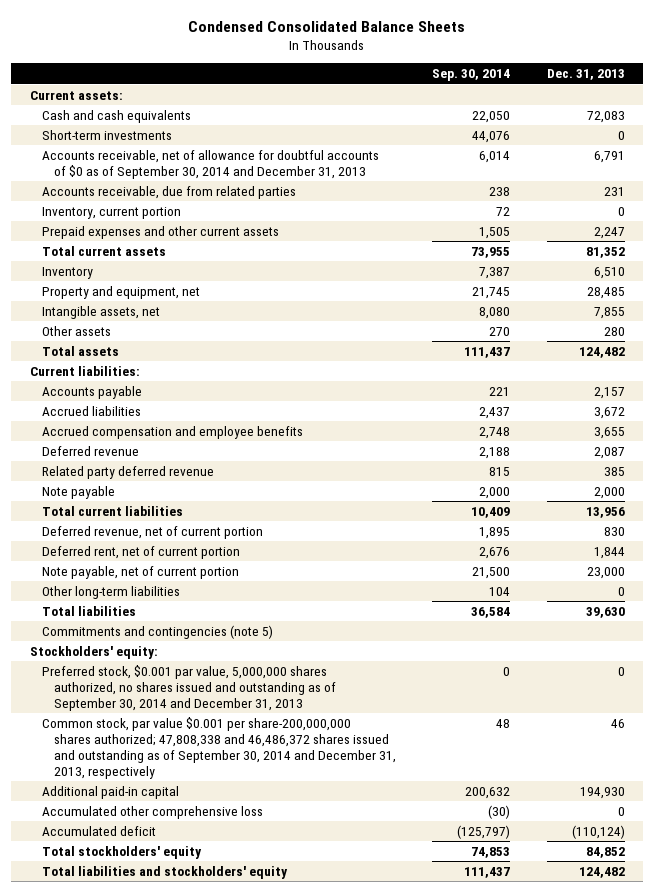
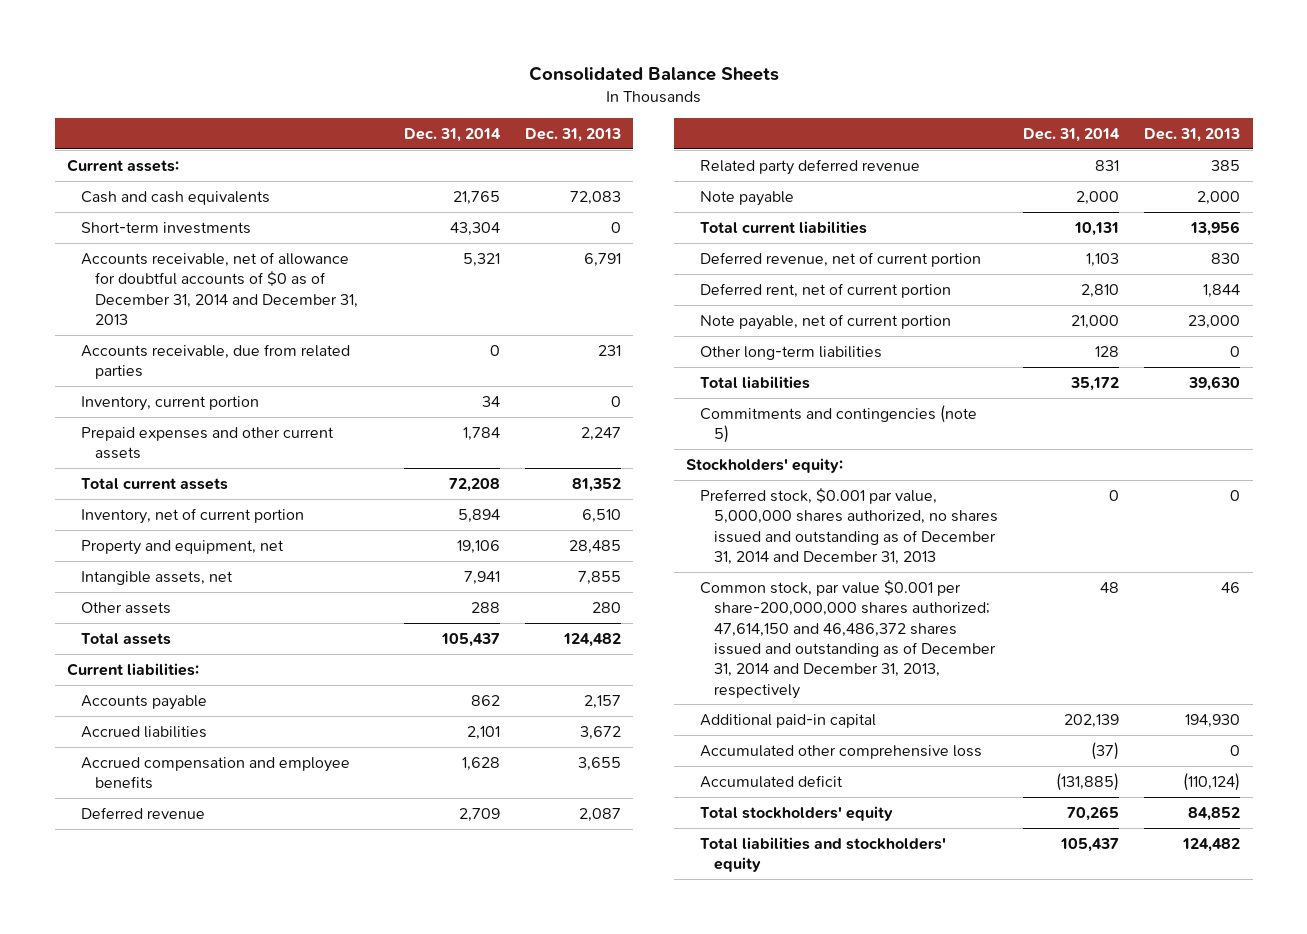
[188,20,466,32] Condensed Consolidated Balance Sheets -> [528,65,779,81] Consolidated Balance Sheets
[432,69,511,82] Sep. 30, 2014 -> none
none -> [403,127,501,142] Dec. 31, 2014
[41,149,379,179] Accounts receivable, net of allowance for doubtful accounts of $0 as of September 30, 2014 and December 31, 2013 -> [80,251,358,325] Accounts receivable, net of allowance for doubtful accounts of $0 as of December 31, 2014 and December 31, 2013
[41,266,93,279] Inventory -> [80,507,304,524] Inventory, net of current portion
[41,664,336,711] Preferred stock, $0.001 par value, 5,000,000 shares authorized, no shares issued and outstanding as of September 30, 2014 and December 31, 2013 -> [700,487,998,565] Preferred stock, $0.001 par value, 5,000,000 shares authorized, no shares issued and outstanding as of December 31, 2014 and December 31, 2013
[41,716,396,779] Common stock, par value $0.001 per share-200,000,000 shares authorized; 47,808,338 and 46,486,372 shares issued and outstanding as of September 30, 2014 and December 31, 2013, respectively -> [700,579,996,699] Common stock, par value $0.001 per share-200,000,000 shares authorized; 47,614,150 and 46,486,372 shares issued and outstanding as of December 31, 2014 and December 31, 2013, respectively

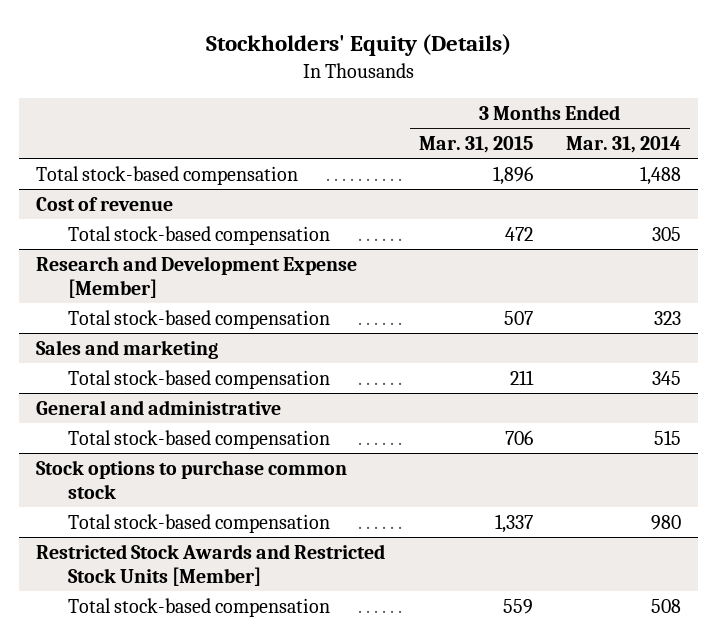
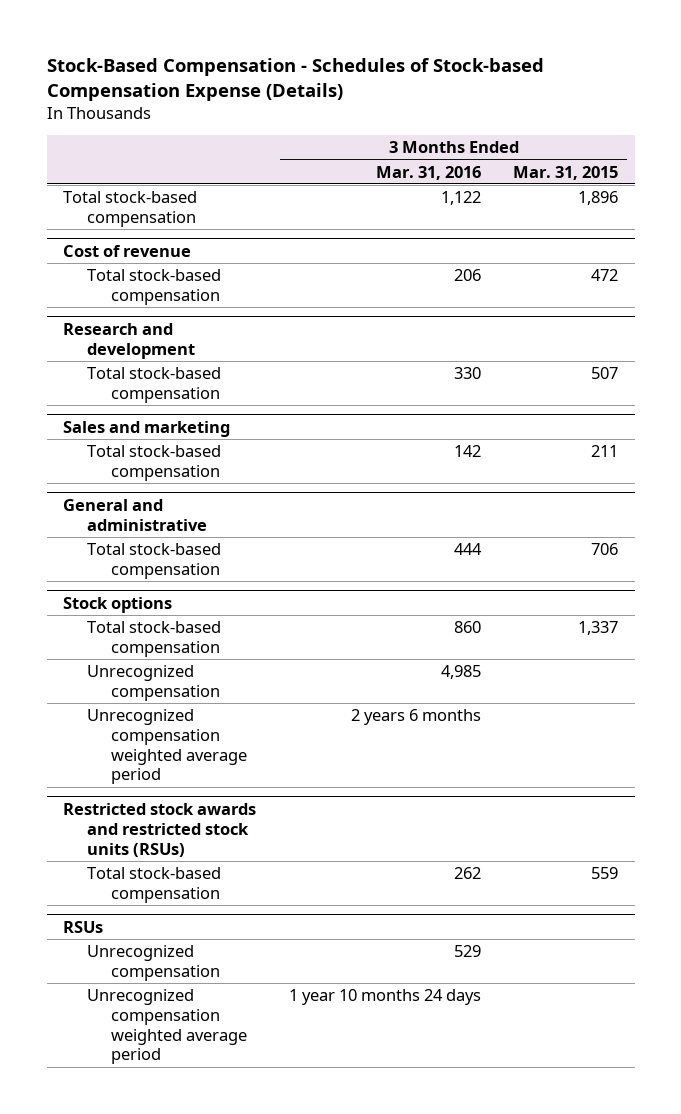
[205,33,511,56] Stockholders' Equity (Details) -> [46,57,544,102] Stock-Based Compensation - Schedules of Stock-based Compensation Expense (Details)
[566,136,682,154] Mar. 31, 2014 -> none
none -> [375,165,481,180] Mar. 31, 2016
[36,255,358,299] Research and Development Expense [Member] -> [62,322,196,359] Research and development
[36,459,348,500] Stock options to purchase common stock -> [62,596,172,613] Stock options
none -> [87,664,221,701] Unrecognized compensation
none -> [87,708,248,785] Unrecognized compensation weighted average period
[36,543,386,587] Restricted Stock Awards and Restricted Stock Units [Member] -> [62,802,256,857] Restricted stock awards and restricted stock units (RSUs)
none -> [62,920,103,933] RSUs
none -> [87,944,221,981] Unrecognized compensation
none -> [87,988,248,1065] Unrecognized compensation weighted average period

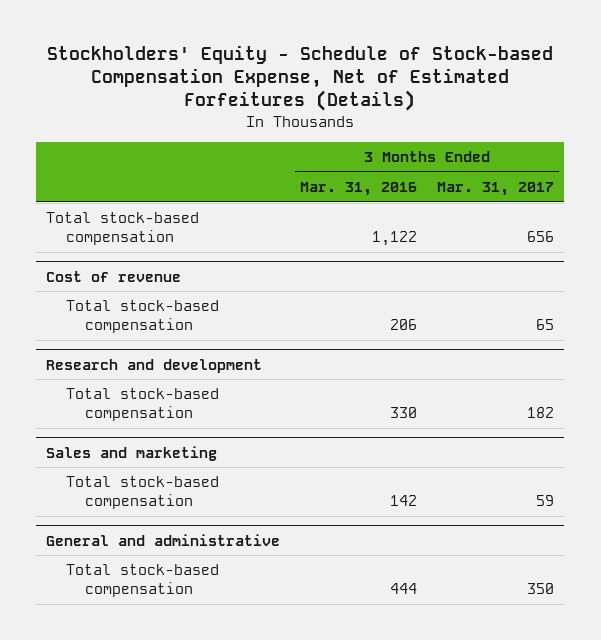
[46,57,544,102] Stock-Based Compensation - Schedules of Stock-based Compensation Expense (Details) -> [47,44,554,112] Stockholders' Equity - Schedule of Stock-based Compensation Expense, Net of Estimated Forfeitures (Details)
[513,165,619,180] Mar. 31, 2015 -> none
none -> [437,181,555,196] Mar. 31, 2017
[62,596,172,613] Stock options -> none
[87,620,222,657] Total stock-based compensation -> none
[87,664,221,701] Unrecognized compensation -> none
[87,708,248,785] Unrecognized compensation weighted average period -> none
[62,802,256,857] Restricted stock awards and restricted stock units (RSUs) -> none
[87,866,222,903] Total stock-based compensation -> none
[62,920,103,933] RSUs -> none
[87,944,221,981] Unrecognized compensation -> none
[87,988,248,1065] Unrecognized compensation weighted average period -> none

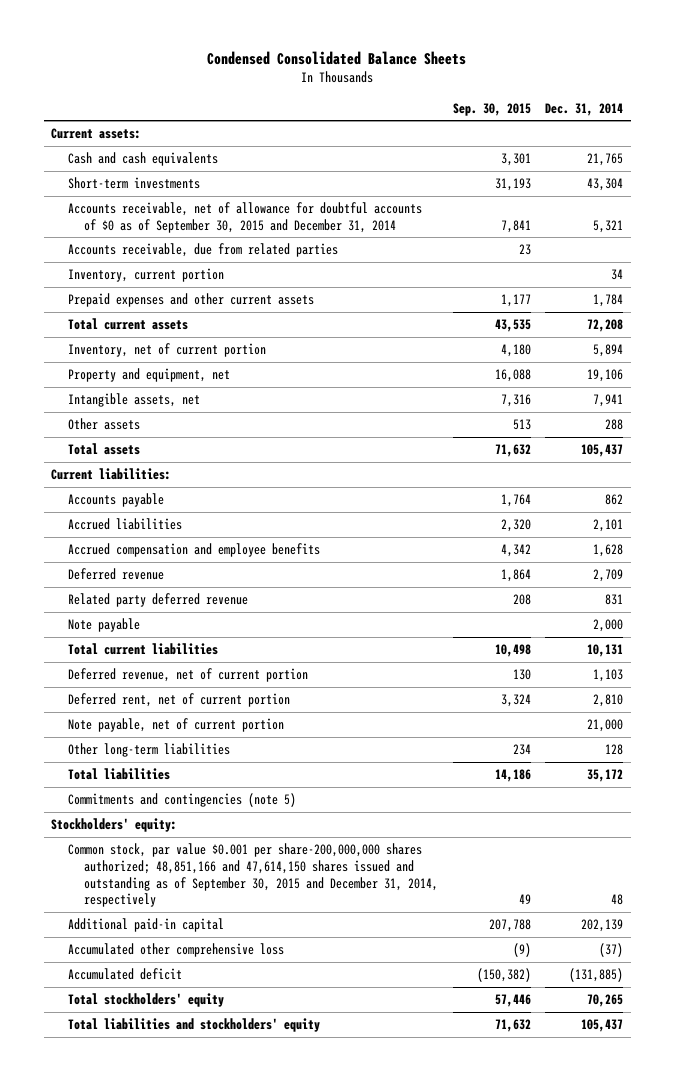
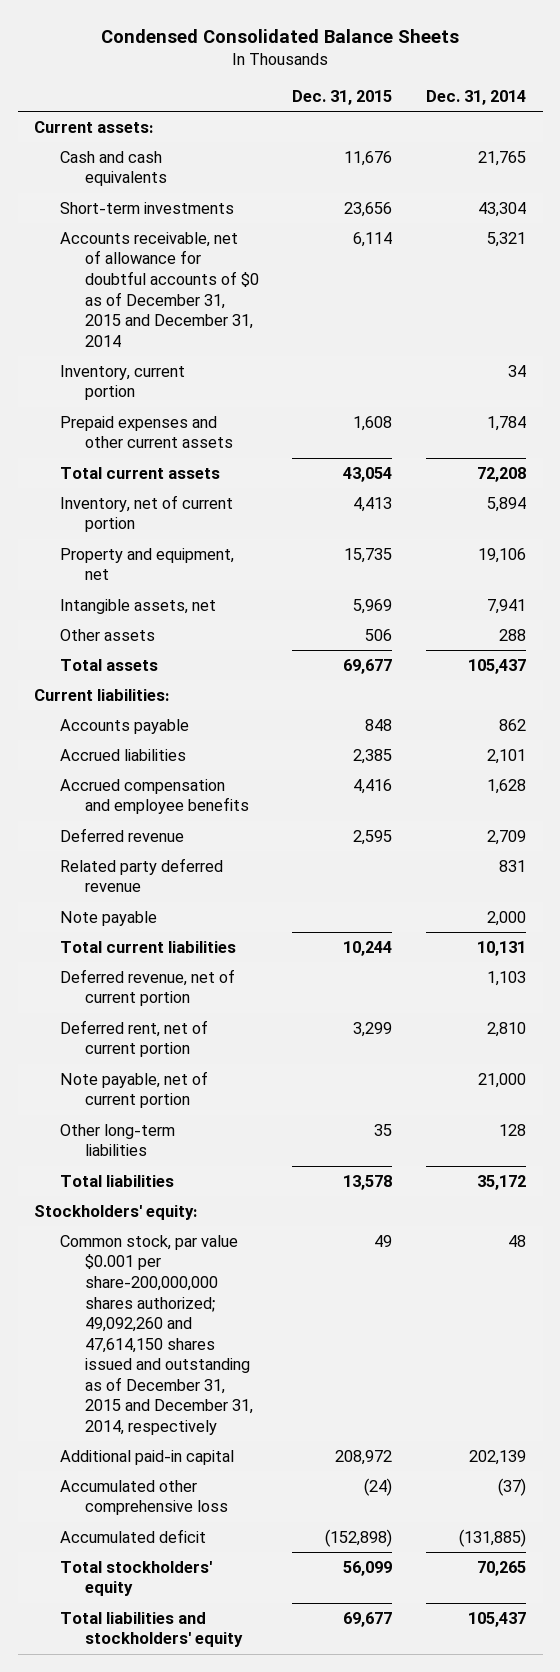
[452,102,531,116] Sep. 30, 2015 -> none
none -> [292,90,393,106] Dec. 31, 2015
[67,242,338,257] Accounts receivable, due from related parties -> none
[67,201,422,233] Accounts receivable, net of allowance for doubtful accounts of $0 as of September 30, 2015 and December 31, 2014 -> [59,231,259,347] Accounts receivable, net of allowance for doubtful accounts of $0 as of December 31, 2015 and December 31, 2014
[67,792,296,807] Commitments and contingencies (note 5) -> none
[67,842,439,908] Common stock, par value $0.001 per share-200,000,000 shares authorized; 48,851,166 and 47,614,150 shares issued and outstanding as of September 30, 2015 and December 31, 2014, respectively -> [59,1234,253,1435] Common stock, par value $0.001 per share-200,000,000 shares authorized; 49,092,260 and 47,614,150 shares issued and outstanding as of December 31, 2015 and December 31, 2014, respectively

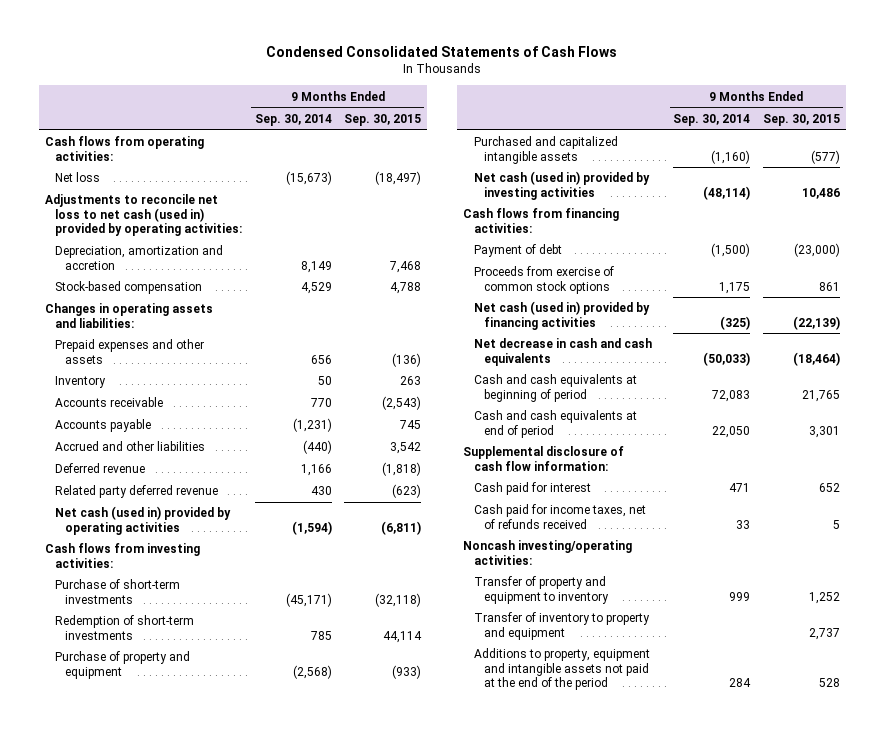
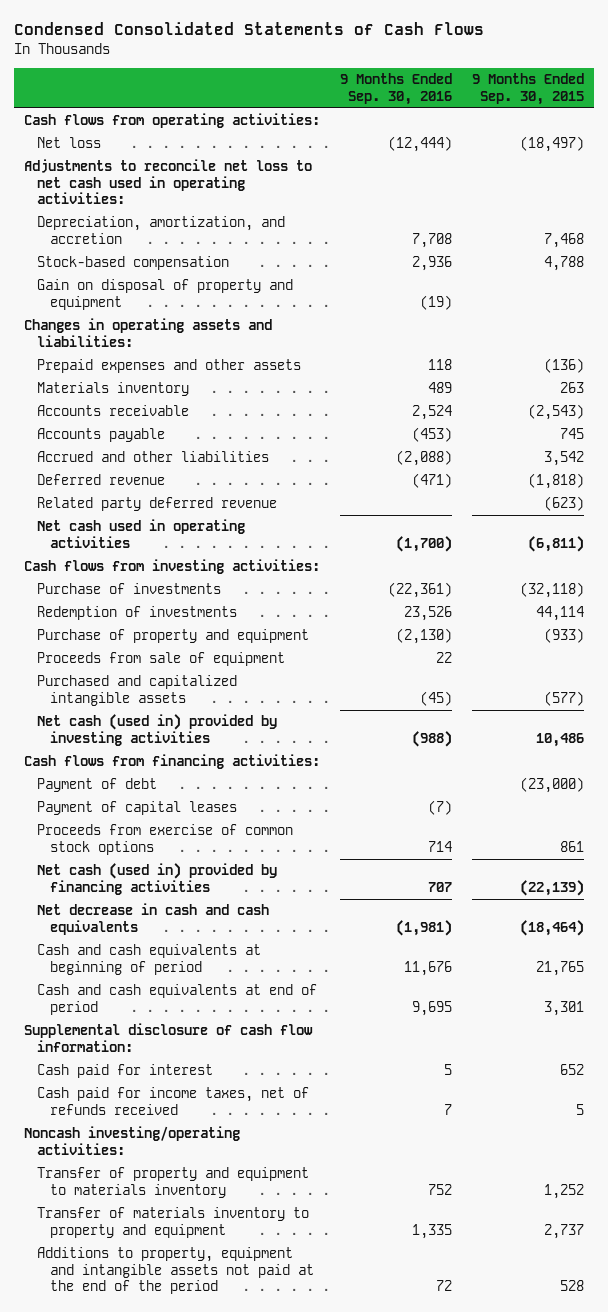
[254,113,332,126] Sep. 30, 2014 -> none
none -> [340,73,453,105] 9 Months Ended Sep. 30, 2016
[44,194,243,236] Adjustments to reconcile net loss to net cash (used in) provided by operating activities: -> [24,159,313,205] Adjustments to reconcile net loss to net cash used in operating activities:
[55,245,224,270] Depreciation, amortization and accretion -> [37,216,286,244] Depreciation, amortization, and accretion
none -> [37,279,294,310] Gain on disposal of property and equipment
[55,376,107,389] Inventory -> [37,382,190,397] Materials inventory
[55,506,232,535] Net cash (used in) provided by operating activities -> [37,519,246,548] Net cash used in operating activities
[55,579,181,604] Purchase of short-term investments -> [37,583,222,595] Purchase of investments
[55,615,195,640] Redemption of short-term investments -> [37,606,238,621] Redemption of investments
none -> [37,652,286,667] Proceeds from sale of equipment
none -> [37,801,238,816] Payment of capital leases
[473,576,609,604] Transfer of property and equipment to inventory -> [37,1167,310,1198] Transfer of property and equipment to materials inventory
[473,612,650,640] Transfer of inventory to property and equipment -> [37,1207,310,1238] Transfer of materials inventory to property and equipment

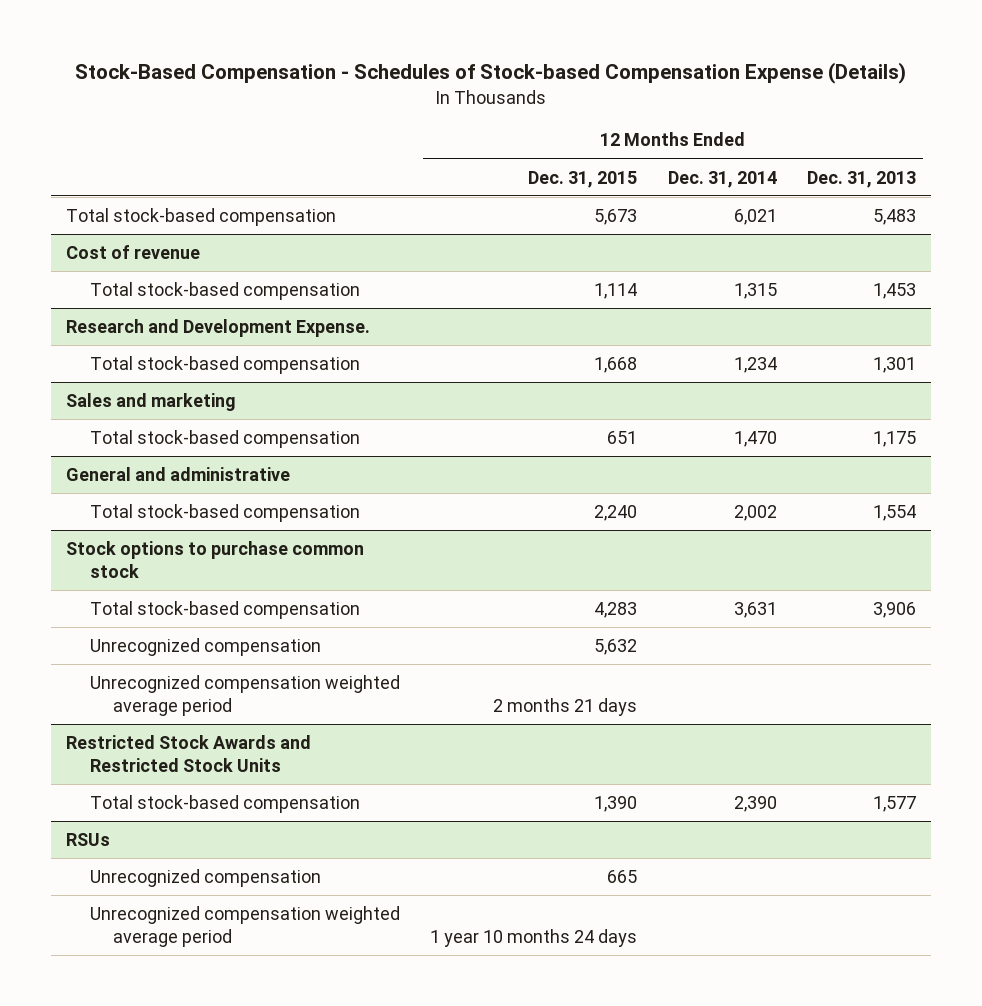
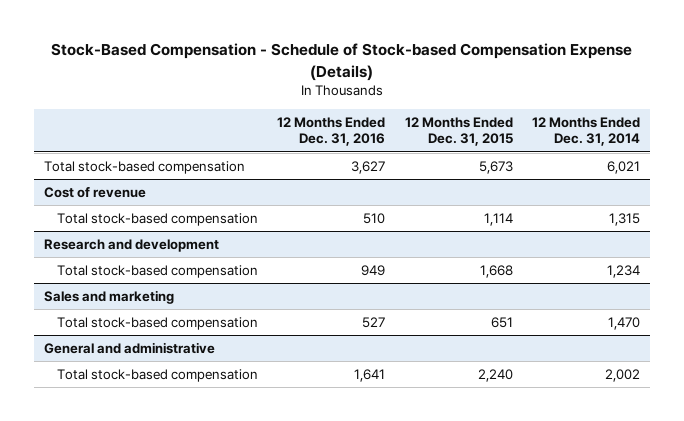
[75,62,907,85] Stock-Based Compensation - Schedules of Stock-based Compensation Expense (Details) -> [51,43,633,81] Stock-Based Compensation - Schedule of Stock-based Compensation Expense (Details)
[806,170,916,188] Dec. 31, 2013 -> none
none -> [277,116,386,147] 12 Months Ended Dec. 31, 2016
[66,318,371,337] Research and Development Expense. -> [44,239,220,253] Research and development
[66,540,365,579] Stock options to purchase common stock -> none
[89,600,360,619] Total stock-based compensation -> none
[89,637,321,656] Unrecognized compensation -> none
[89,674,400,717] Unrecognized compensation weighted average period -> none
[66,734,312,773] Restricted Stock Awards and Restricted Stock Units -> none
[89,794,360,813] Total stock-based compensation -> none
[66,832,111,846] RSUs -> none
[89,868,321,887] Unrecognized compensation -> none
[89,905,400,948] Unrecognized compensation weighted average period -> none

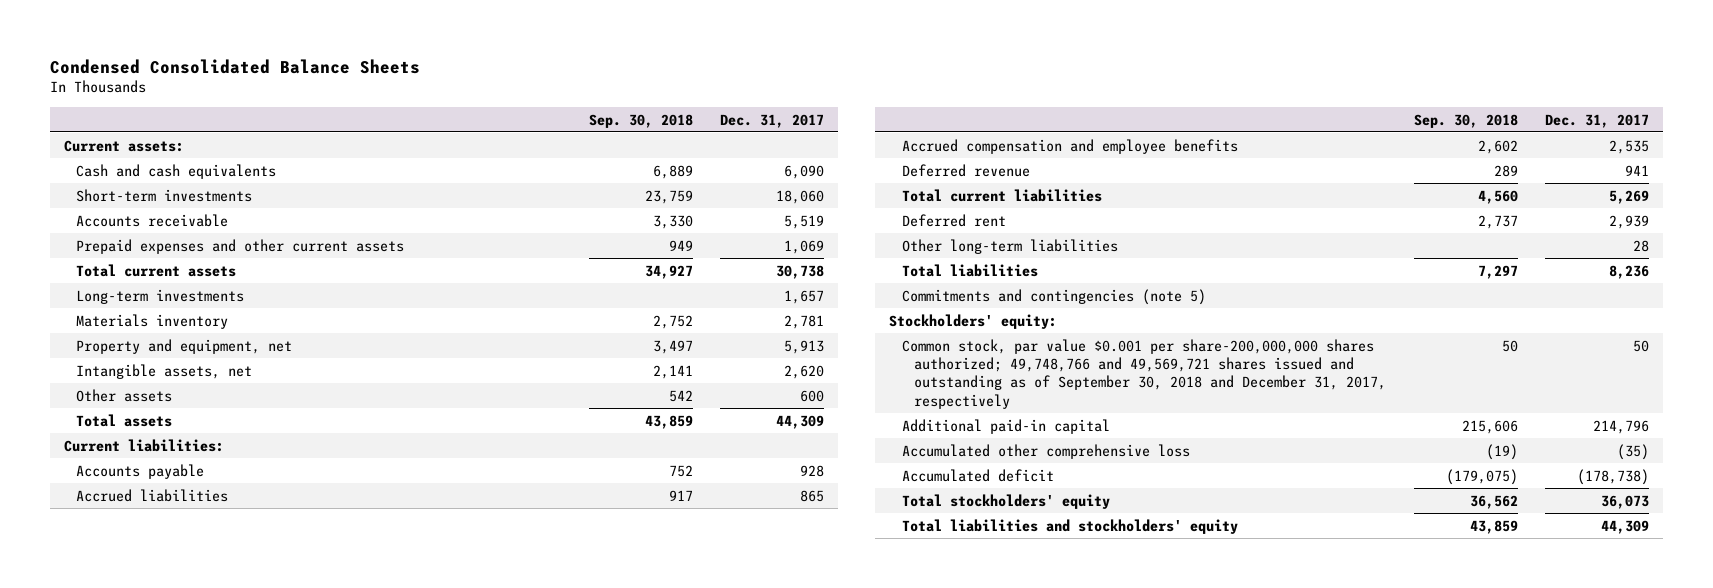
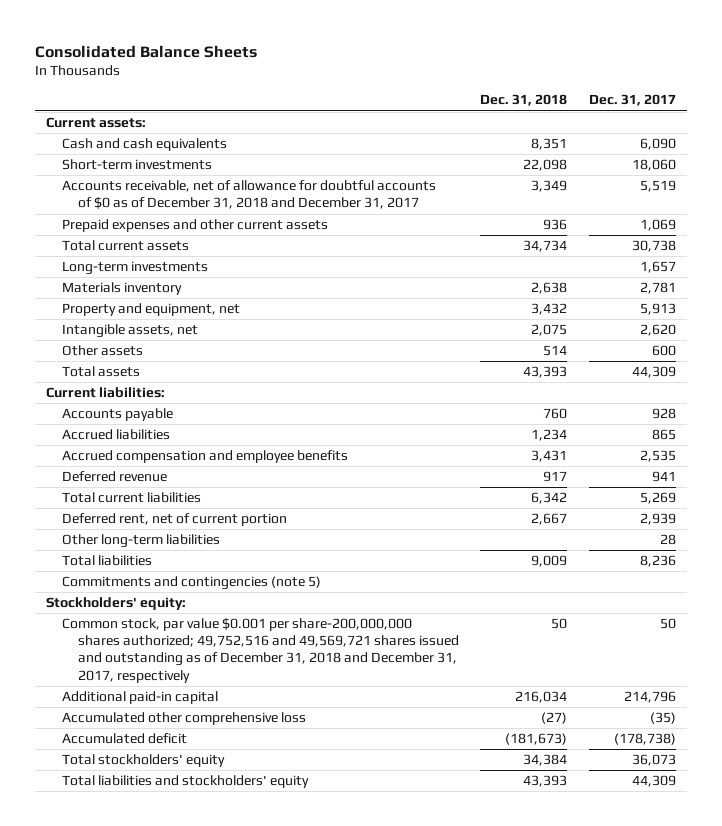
[49,58,420,74] Condensed Consolidated Balance Sheets -> [35,44,258,58] Consolidated Balance Sheets
[588,113,693,128] Sep. 30, 2018 -> none
none -> [480,94,568,107] Dec. 31, 2018
[76,213,229,227] Accounts receivable -> [62,180,437,210] Accounts receivable, net of allowance for doubtful accounts of $0 as of December 31, 2018 and December 31, 2017
[901,213,1006,227] Deferred rent -> [62,513,288,527] Deferred rent, net of current portion
[901,338,1387,409] Common stock, par value $0.001 per share-200,000,000 shares authorized; 49,748,766 and 49,569,721 shares issued and outstanding as of September 30, 2018 and December 31, 2017, respectively -> [62,618,459,683] Common stock, par value $0.001 per share-200,000,000 shares authorized; 49,752,516 and 49,569,721 shares issued and outstanding as of December 31, 2018 and December 31, 2017, respectively

